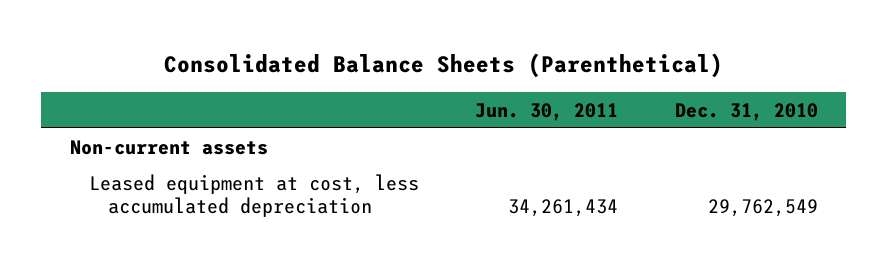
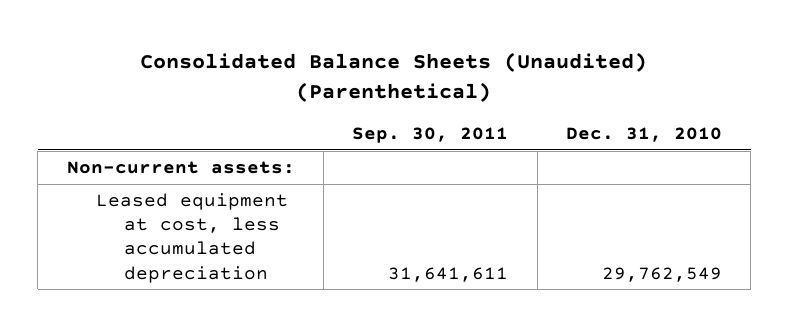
[163,52,723,78] Consolidated Balance Sheets (Parenthetical) -> [140,51,648,102] Consolidated Balance Sheets (Unaudited) (Parenthetical)
[475,102,619,121] Jun. 30, 2011 -> none
none -> [352,127,509,144] Sep. 30, 2011
[69,140,268,156] Non-current assets -> [66,160,295,174] Non-current assets:

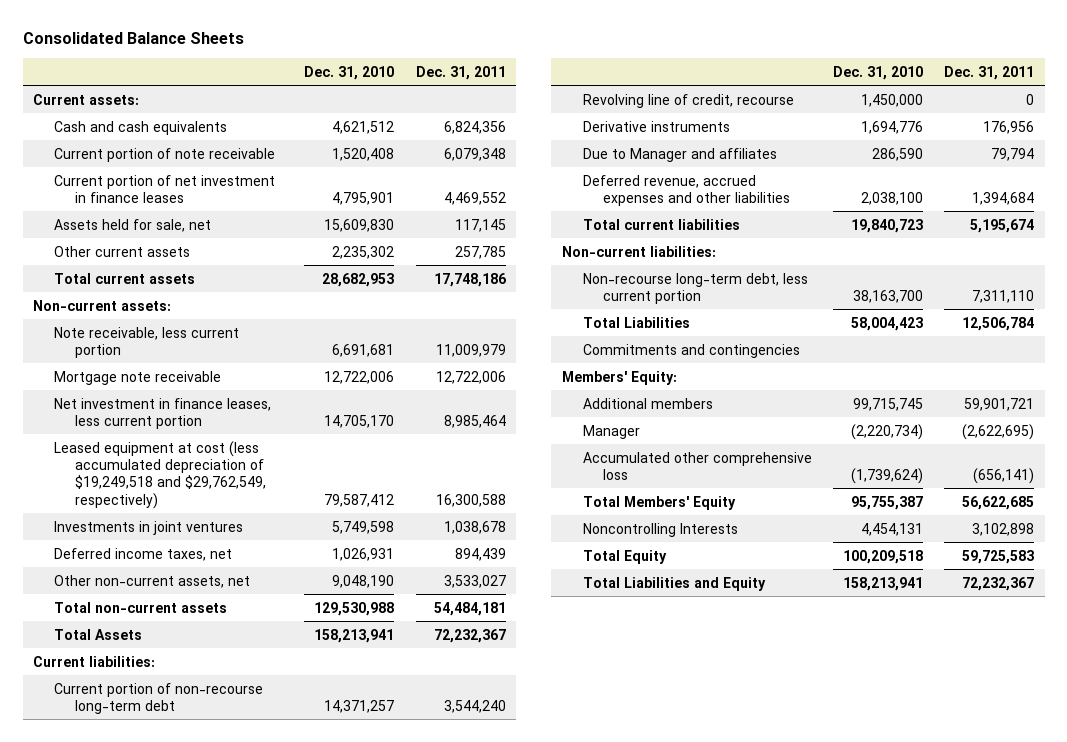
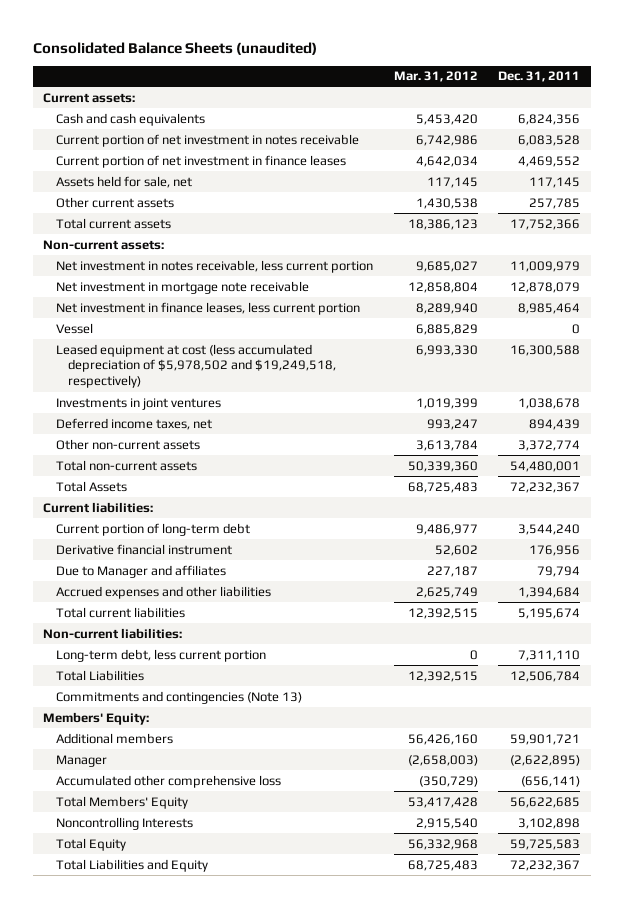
[22,32,244,45] Consolidated Balance Sheets -> [32,41,317,55] Consolidated Balance Sheets (unaudited)
[304,65,395,80] Dec. 31, 2010 -> none
none -> [393,71,478,83] Mar. 31, 2012
[53,147,275,162] Current portion of note receivable -> [55,133,359,147] Current portion of net investment in notes receivable
[443,147,506,161] 6,079,348 -> [518,134,581,146] 6,083,528
[433,272,506,287] 17,748,186 -> [510,218,581,230] 17,752,366
[53,326,239,358] Note receivable, less current portion -> [55,259,373,273] Net investment in notes receivable, less current portion
[53,370,221,385] Mortgage note receivable -> [55,280,309,294] Net investment in mortgage note receivable
[435,370,506,384] 12,722,006 -> [510,281,581,293] 12,878,079
none -> [55,322,93,334] Vessel
[53,440,266,509] Leased equipment at cost (less accumulated depreciation of $19,249,518 and $29,762,549, respectively) -> [55,343,337,389] Leased equipment at cost (less accumulated depreciation of $5,978,502 and $19,249,518, respectively)
[53,574,250,588] Other non-current assets, net -> [55,438,200,450] Other non-current assets
[443,574,506,588] 3,533,027 -> [518,439,581,451] 3,372,774
[433,601,506,616] 54,484,181 -> [510,460,581,472] 54,480,001
[582,93,794,108] Revolving line of credit, recourse -> none
[53,682,263,714] Current portion of non-recourse long-term debt -> [55,522,250,536] Current portion of long-term debt
[582,120,730,132] Derivative instruments -> [55,543,232,555] Derivative financial instrument
[582,174,791,206] Deferred revenue, accrued expenses and other liabilities -> [55,585,271,599] Accrued expenses and other liabilities
[582,272,808,304] Non-recourse long-term debt, less current portion -> [55,648,266,662] Long-term debt, less current portion
[582,343,800,358] Commitments and contingencies -> [55,690,302,704] Commitments and contingencies (Note 13)
[962,423,1035,440] (2,622,695) -> [510,754,581,766] (2,622,895)

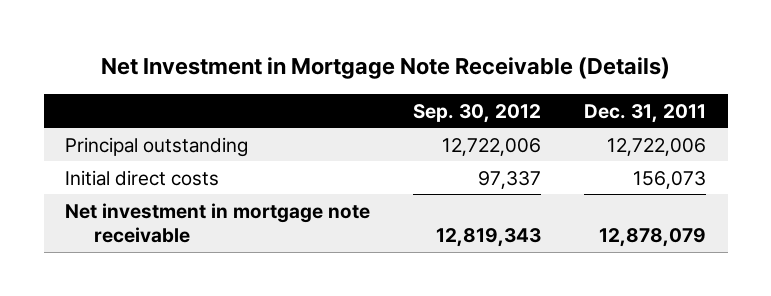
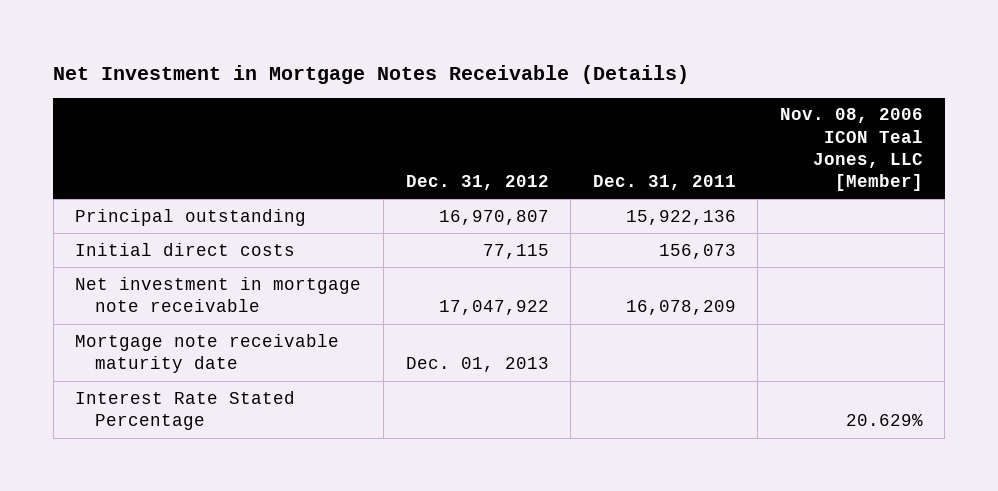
[100,57,670,80] Net Investment in Mortgage Note Receivable (Details) -> [53,65,690,85] Net Investment in Mortgage Notes Receivable (Details)
[413,103,542,123] Sep. 30, 2012 -> none
none -> [405,174,549,190] Dec. 31, 2012
none -> [779,108,923,191] Nov. 08, 2006 ICON Teal Jones, LLC [Member]
[607,137,707,156] 12,722,006 -> [625,209,736,225] 15,922,136
[599,228,707,248] 12,878,079 -> [625,299,736,315] 16,078,209
none -> [75,333,340,373] Mortgage note receivable maturity date
none -> [75,390,296,430] Interest Rate Stated Percentage

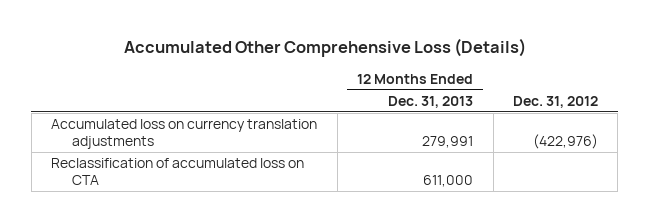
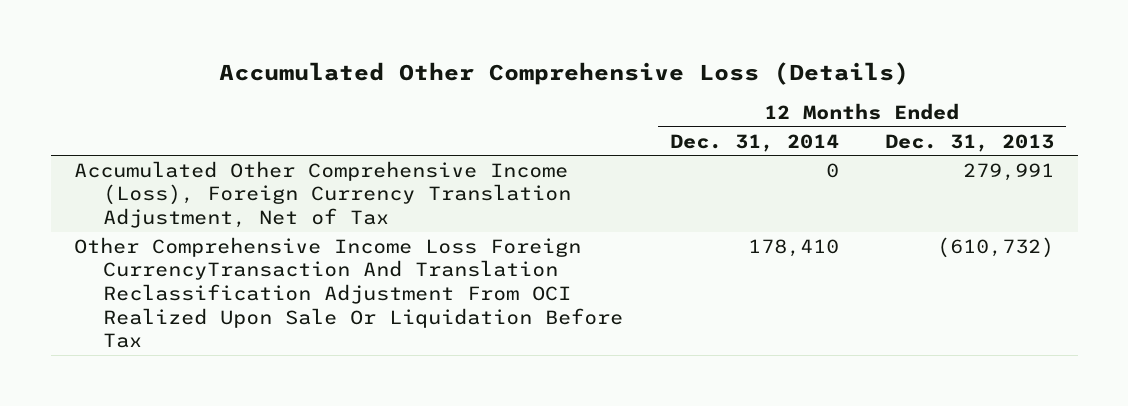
[512,95,598,108] Dec. 31, 2012 -> none
none -> [669,133,839,152] Dec. 31, 2014
[51,158,305,185] Reclassification of accumulated loss on CTA -> none
[51,119,318,149] Accumulated loss on currency translation adjustments -> [73,160,571,229] Accumulated Other Comprehensive Income (Loss), Foreign Currency Translation Adjustment, Net of Tax
none -> [73,236,623,349] Other Comprehensive Income Loss Foreign CurrencyTransaction And Translation Reclassification Adjustment From OCI Realized Upon Sale Or Liquidation Before Tax

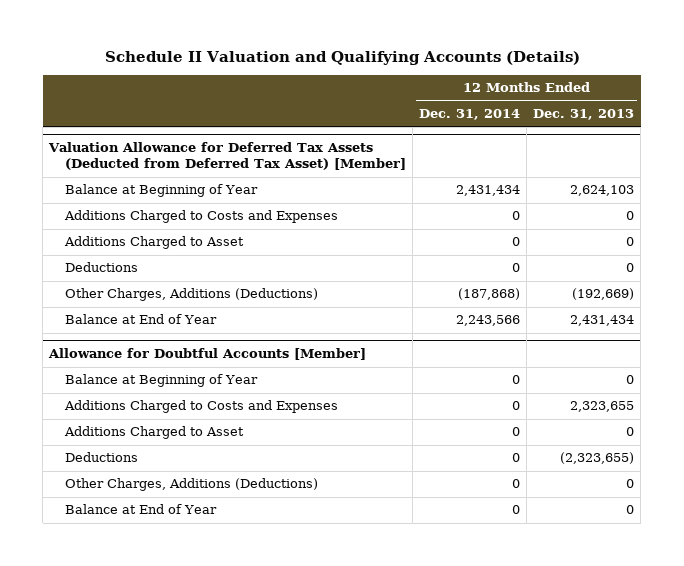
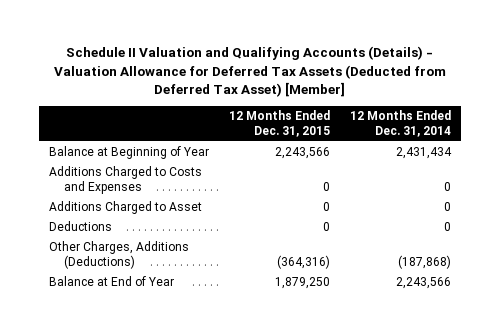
[104,51,580,66] Schedule II Valuation and Qualifying Accounts (Details) -> [53,46,446,98] Schedule II Valuation and Qualifying Accounts (Details) - Valuation Allowance for Deferred Tax Assets (Deducted from Deferred Tax Asset) [Member]
[533,109,635,121] Dec. 31, 2013 -> none
none -> [228,110,330,138] 12 Months Ended Dec. 31, 2015
[48,142,407,171] Valuation Allowance for Deferred Tax Assets (Deducted from Deferred Tax Asset) [Member] -> none
[48,348,367,361] Allowance for Doubtful Accounts [Member] -> none
[65,374,259,388] Balance at Beginning of Year -> none
[64,400,339,414] Additions Charged to Costs and Expenses -> none
[64,426,245,440] Additions Charged to Asset -> none
[65,452,139,463] Deductions -> none
[65,478,319,492] Other Charges, Additions (Deductions) -> none
[65,504,218,515] Balance at End of Year -> none

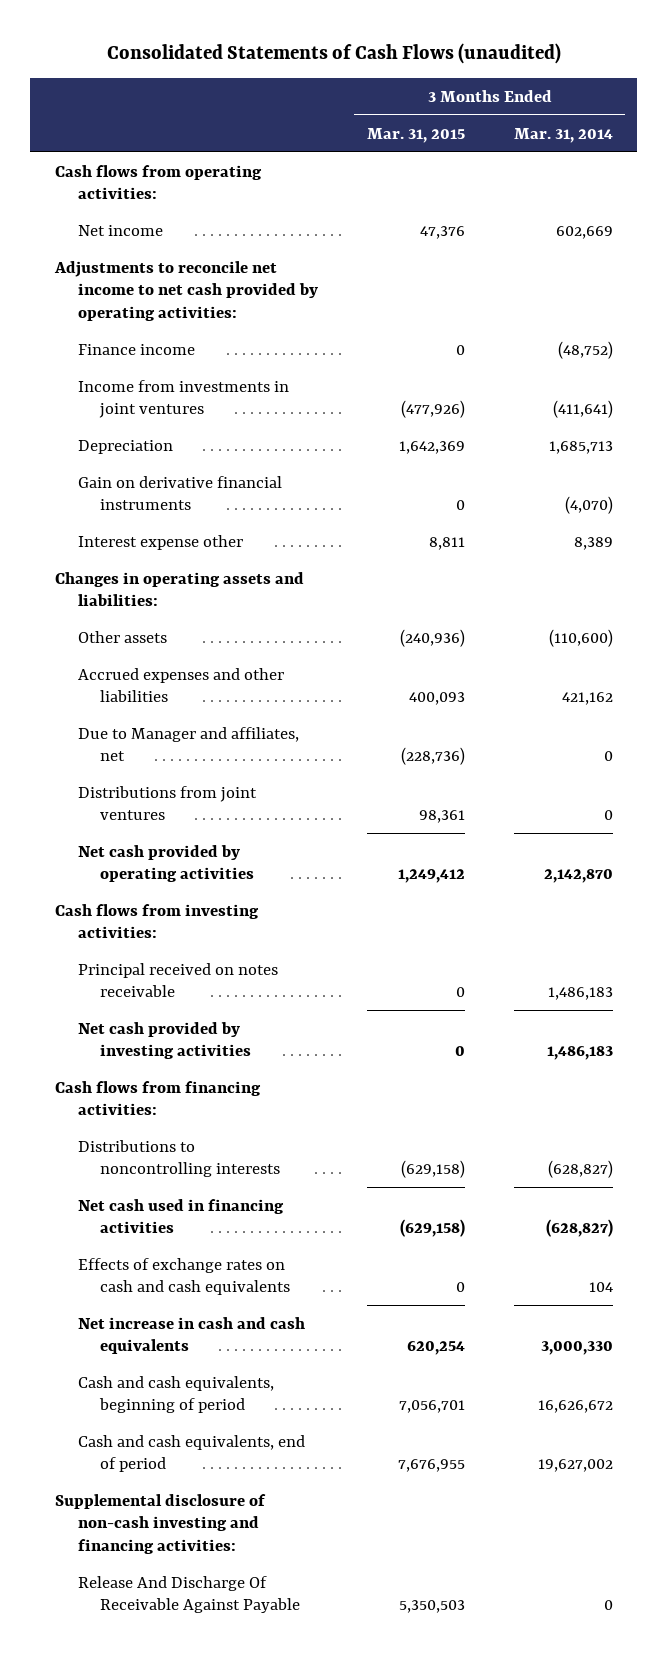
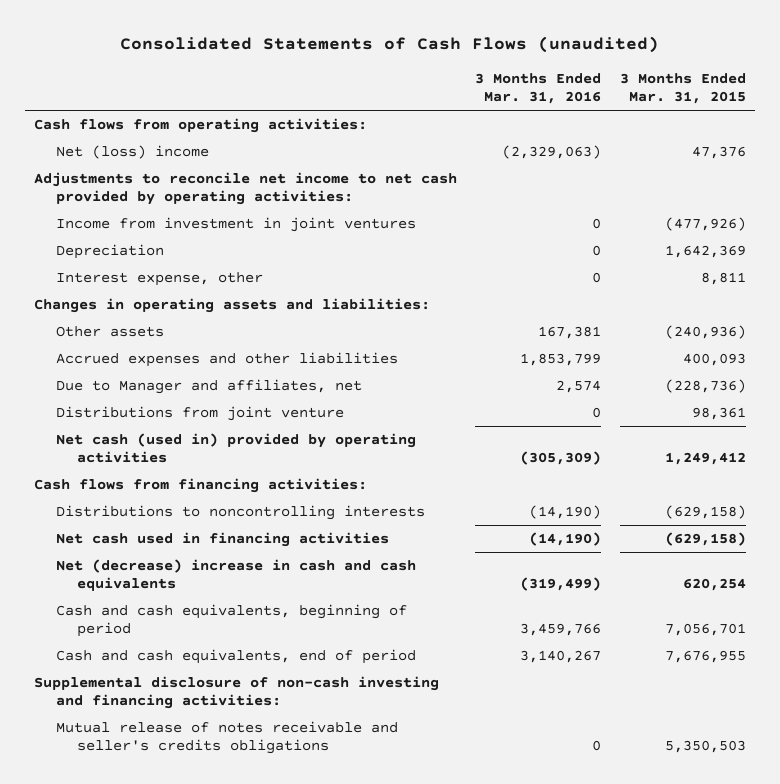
[513,127,613,143] Mar. 31, 2014 -> none
none -> [475,72,602,105] 3 Months Ended Mar. 31, 2016
[77,224,163,236] Net income -> [55,144,209,159] Net (loss) income
[77,343,195,355] Finance income -> none
[77,379,289,419] Income from investments in joint ventures -> [55,216,416,232] Income from investment in joint ventures
[77,475,282,511] Gain on derivative financial instruments -> none
[77,534,243,550] Interest expense other -> [55,271,263,286] Interest expense, other
[55,903,260,939] Cash flows from investing activities: -> none
[77,962,278,998] Principal received on notes receivable -> none
[77,1021,252,1060] Net cash provided by investing activities -> none
[77,785,257,821] Distributions from joint ventures -> [55,405,344,421] Distributions from joint venture
[77,844,255,883] Net cash provided by operating activities -> [55,432,416,464] Net cash (used in) provided by operating activities
[77,1257,291,1296] Effects of exchange rates on cash and cash equivalents -> none
[77,1316,305,1355] Net increase in cash and cash equivalents -> [55,558,416,592] Net (decrease) increase in cash and cash equivalents
[77,1575,301,1614] Release And Discharge Of Receivable Against Payable -> [55,720,398,755] Mutual release of notes receivable and seller's credits obligations

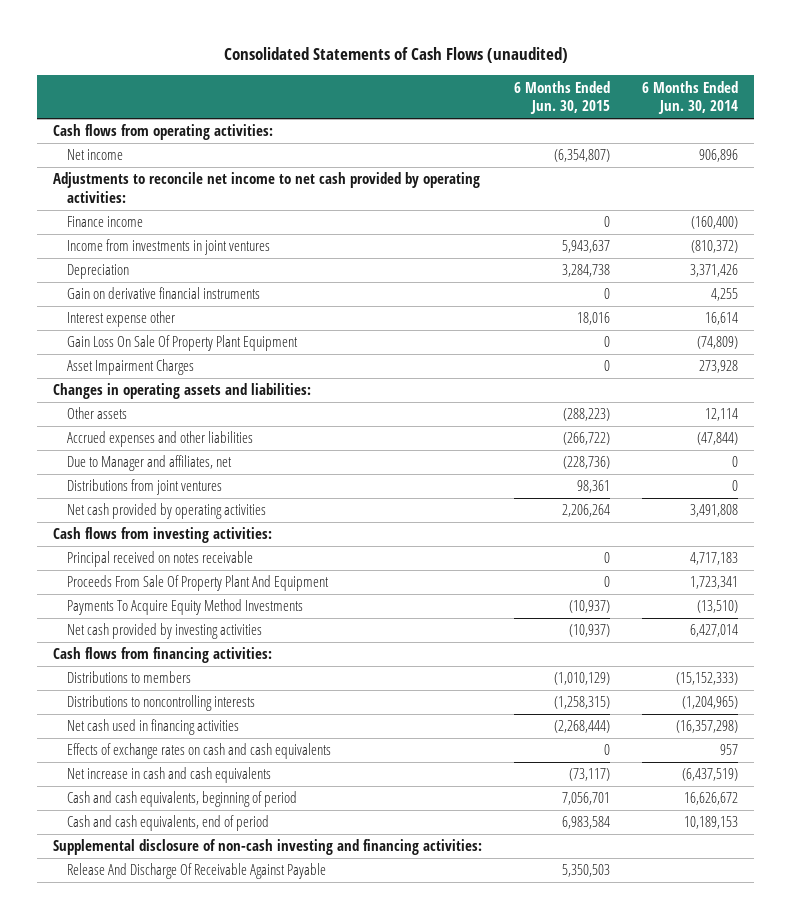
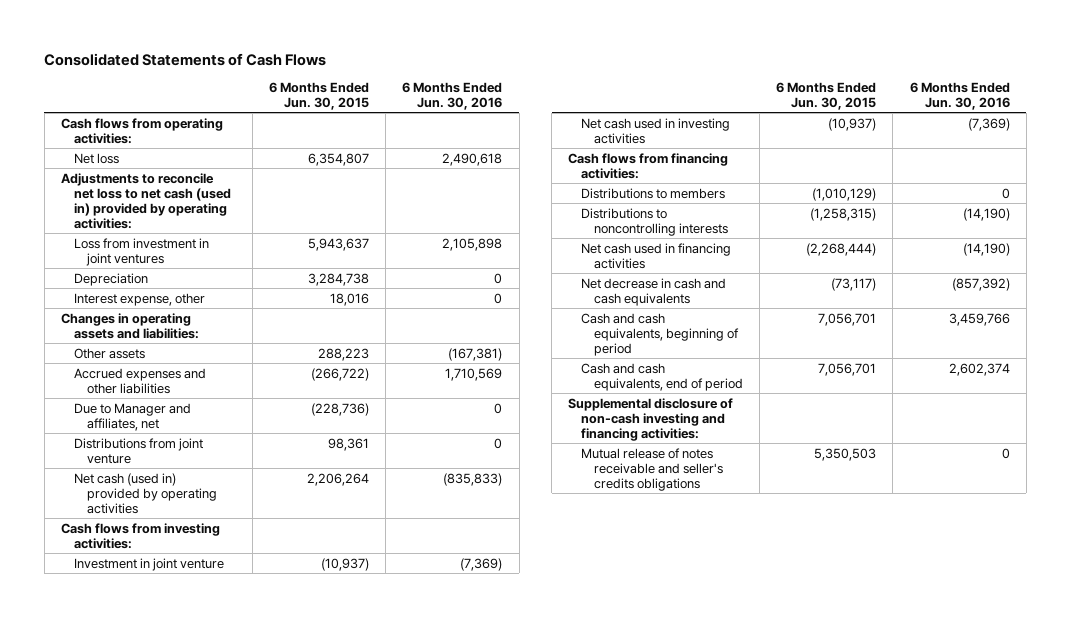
[223,47,568,64] Consolidated Statements of Cash Flows (unaudited) -> [44,52,327,66] Consolidated Statements of Cash Flows
[642,80,739,115] 6 Months Ended Jun. 30, 2014 -> none
none -> [402,82,503,111] 6 Months Ended Jun. 30, 2016
[66,216,143,228] Finance income -> none
[66,149,123,161] Net income -> [73,152,119,164] Net loss
[554,149,611,163] (6,354,807) -> [308,152,370,166] 6,354,807
[53,172,481,204] Adjustments to reconcile net income to net cash provided by operating activities: -> [61,172,231,229] Adjustments to reconcile net loss to net cash (used in) provided by operating activities:
[66,239,270,256] Income from investments in joint ventures -> [73,237,209,266] Loss from investment in joint ventures
[66,287,260,300] Gain on derivative financial instruments -> none
[66,335,298,352] Gain Loss On Sale Of Property Plant Equipment -> none
[66,359,194,376] Asset Impairment Charges -> none
[66,311,175,328] Interest expense other -> [73,292,205,306] Interest expense, other
[563,408,611,422] (288,223) -> [318,347,370,361] 288,223
[66,479,222,496] Distributions from joint ventures -> [73,437,203,464] Distributions from joint venture
[66,503,266,520] Net cash provided by operating activities -> [73,472,217,514] Net cash (used in) provided by operating activities
[66,551,253,568] Principal received on notes receivable -> none
[66,575,329,592] Proceeds From Sale Of Property Plant And Equipment -> none
[66,599,303,616] Payments To Acquire Equity Method Investments -> [73,557,224,571] Investment in joint venture
[66,623,262,640] Net cash provided by investing activities -> [581,117,731,144] Net cash used in investing activities
[66,743,331,760] Effects of exchange rates on cash and cash equivalents -> none
[66,767,271,784] Net increase in cash and cash equivalents -> [581,277,727,306] Net decrease in cash and cash equivalents
[562,816,611,830] 6,983,584 -> [818,362,877,376] 7,056,701
[66,863,326,880] Release And Discharge Of Receivable Against Payable -> [581,447,723,491] Mutual release of notes receivable and seller's credits obligations

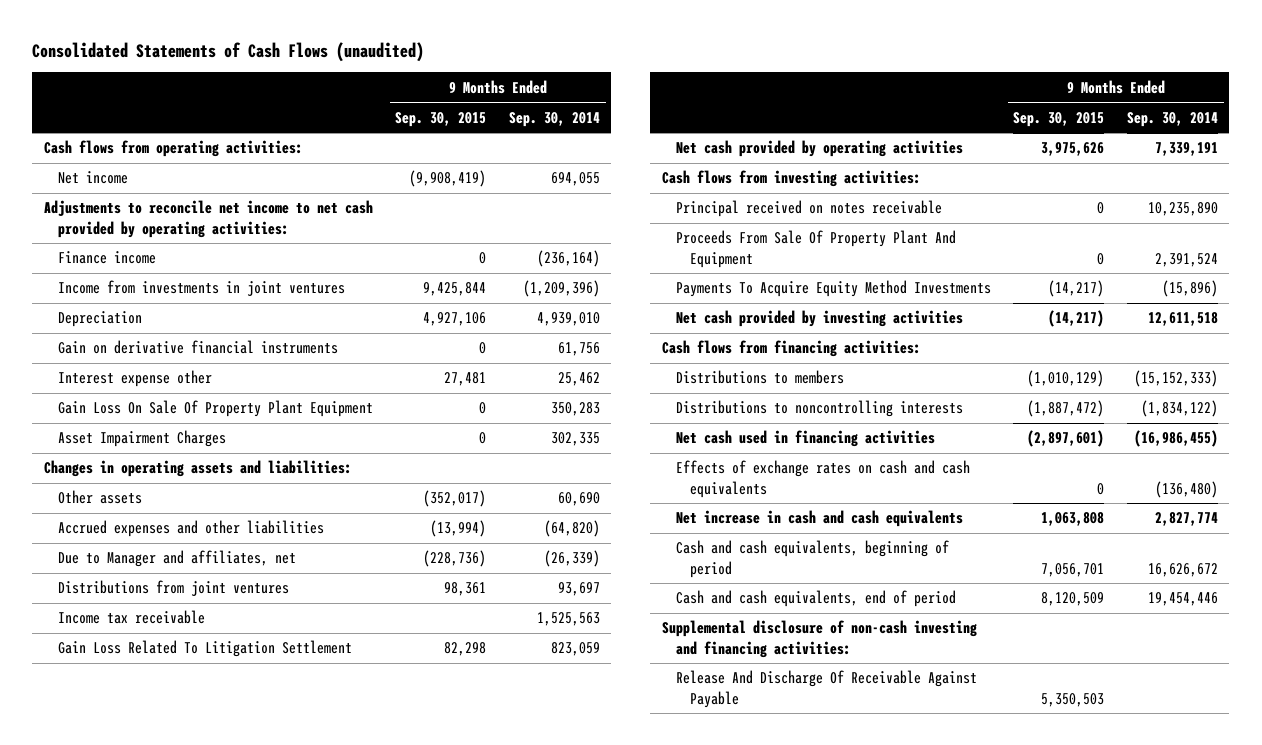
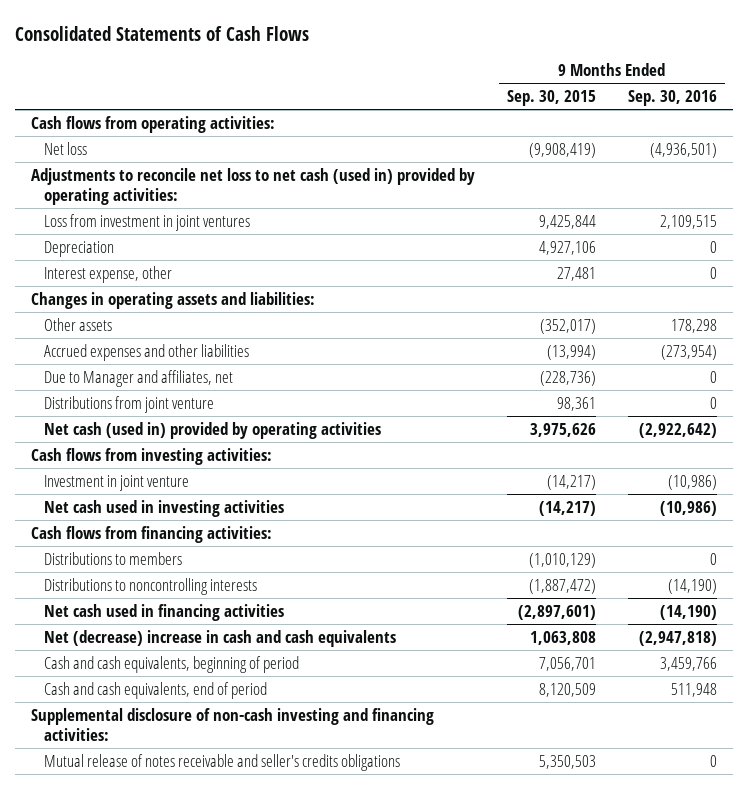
[32,41,425,62] Consolidated Statements of Cash Flows (unaudited) -> [14,25,309,41] Consolidated Statements of Cash Flows
[508,111,600,127] Sep. 30, 2014 -> none
none -> [627,90,717,107] Sep. 30, 2016
[57,251,156,265] Finance income -> none
[57,171,128,185] Net income -> [44,141,88,155] Net loss
[43,200,373,238] Adjustments to reconcile net income to net cash provided by operating activities: -> [30,167,475,206] Adjustments to reconcile net loss to net cash (used in) provided by operating activities:
[57,280,345,297] Income from investments in joint ventures -> [44,213,251,231] Loss from investment in joint ventures
[57,340,338,355] Gain on derivative financial instruments -> none
[57,400,373,418] Gain Loss On Sale Of Property Plant Equipment -> none
[57,430,226,448] Asset Impairment Charges -> none
[57,370,212,388] Interest expense other -> [44,265,173,283] Interest expense, other
[57,610,205,625] Income tax receivable -> none
[57,640,352,658] Gain Loss Related To Litigation Settlement -> none
[57,580,289,597] Distributions from joint ventures -> [44,395,215,413] Distributions from joint venture
[675,140,963,158] Net cash provided by operating activities -> [44,421,382,439] Net cash (used in) provided by operating activities
[675,200,942,218] Principal received on notes receivable -> none
[675,230,956,268] Proceeds From Sale Of Property Plant And Equipment -> none
[675,280,991,298] Payments To Acquire Equity Method Investments -> [44,474,190,491] Investment in joint venture
[675,310,963,328] Net cash provided by investing activities -> [44,499,285,517] Net cash used in investing activities
[675,460,970,498] Effects of exchange rates on cash and cash equivalents -> none
[675,510,963,528] Net increase in cash and cash equivalents -> [44,629,397,647] Net (decrease) increase in cash and cash equivalents
[675,670,977,708] Release And Discharge Of Receivable Against Payable -> [44,753,401,771] Mutual release of notes receivable and seller's credits obligations

